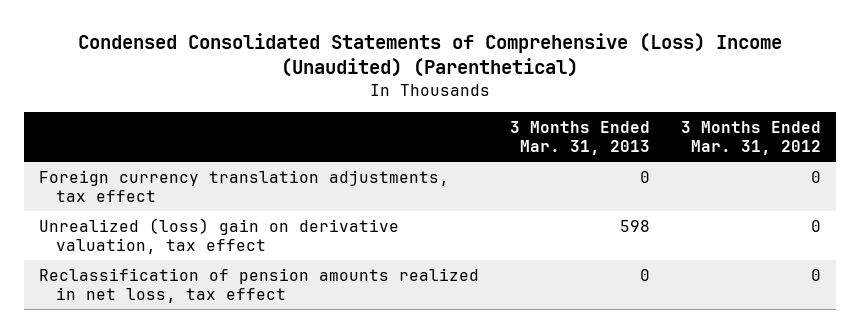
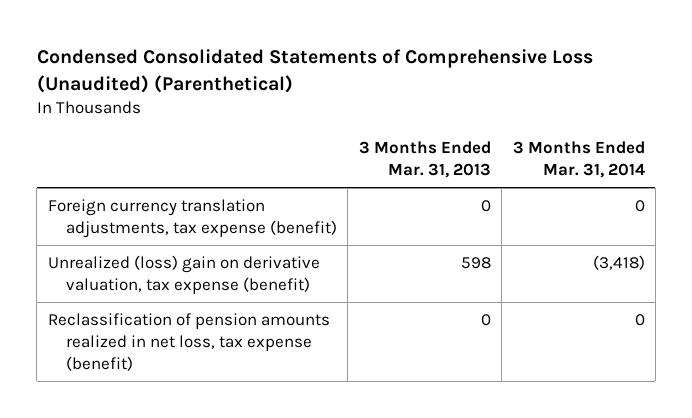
[77,32,782,78] Condensed Consolidated Statements of Comprehensive (Loss) Income (Unaudited) (Parenthetical) -> [36,49,593,94] Condensed Consolidated Statements of Comprehensive Loss (Unaudited) (Parenthetical)
[680,121,821,156] 3 Months Ended Mar. 31, 2012 -> none
none -> [512,141,645,179] 3 Months Ended Mar. 31, 2014
[39,169,450,202] Foreign currency translation adjustments, tax effect -> [47,199,337,238] Foreign currency translation adjustments, tax expense (benefit)
[39,217,400,254] Unrealized (loss) gain on derivative valuation, tax effect -> [47,255,320,294] Unrealized (loss) gain on derivative valuation, tax expense (benefit)
[39,267,480,303] Reclassification of pension amounts realized in net loss, tax effect -> [47,313,330,371] Reclassification of pension amounts realized in net loss, tax expense (benefit)

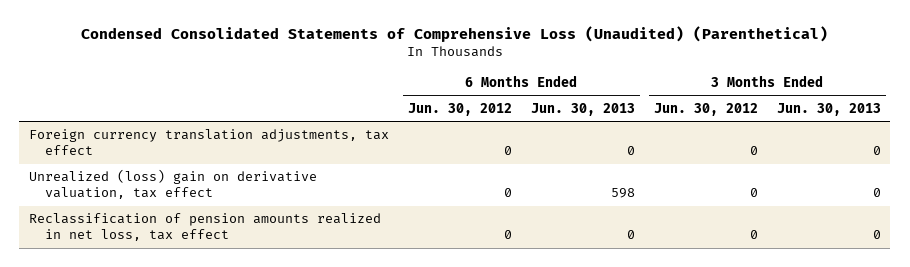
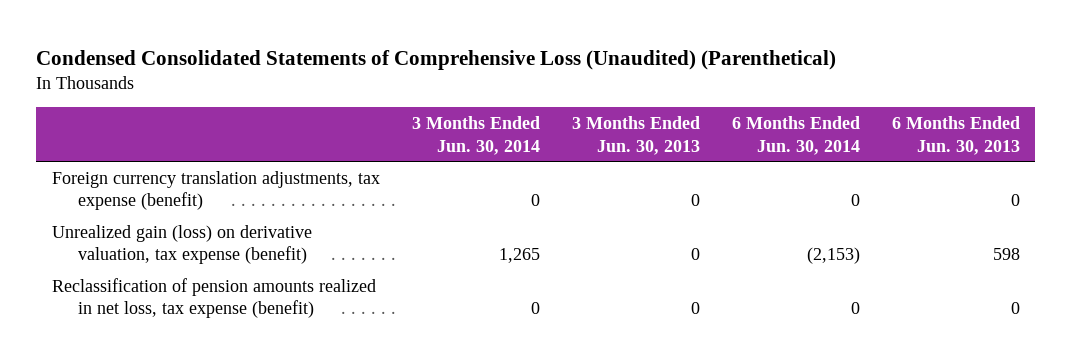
[407,102,512,116] Jun. 30, 2012 -> none
[653,102,758,116] Jun. 30, 2012 -> none
none -> [412,116,541,155] 3 Months Ended Jun. 30, 2014
none -> [731,116,860,155] 6 Months Ended Jun. 30, 2014
[28,129,389,156] Foreign currency translation adjustments, tax effect -> [52,170,381,211] Foreign currency translation adjustments, tax expense (benefit)
[28,169,317,200] Unrealized (loss) gain on derivative valuation, tax effect -> [52,224,313,265] Unrealized gain (loss) on derivative valuation, tax expense (benefit)
[28,213,381,242] Reclassification of pension amounts realized in net loss, tax effect -> [52,277,377,319] Reclassification of pension amounts realized in net loss, tax expense (benefit)

